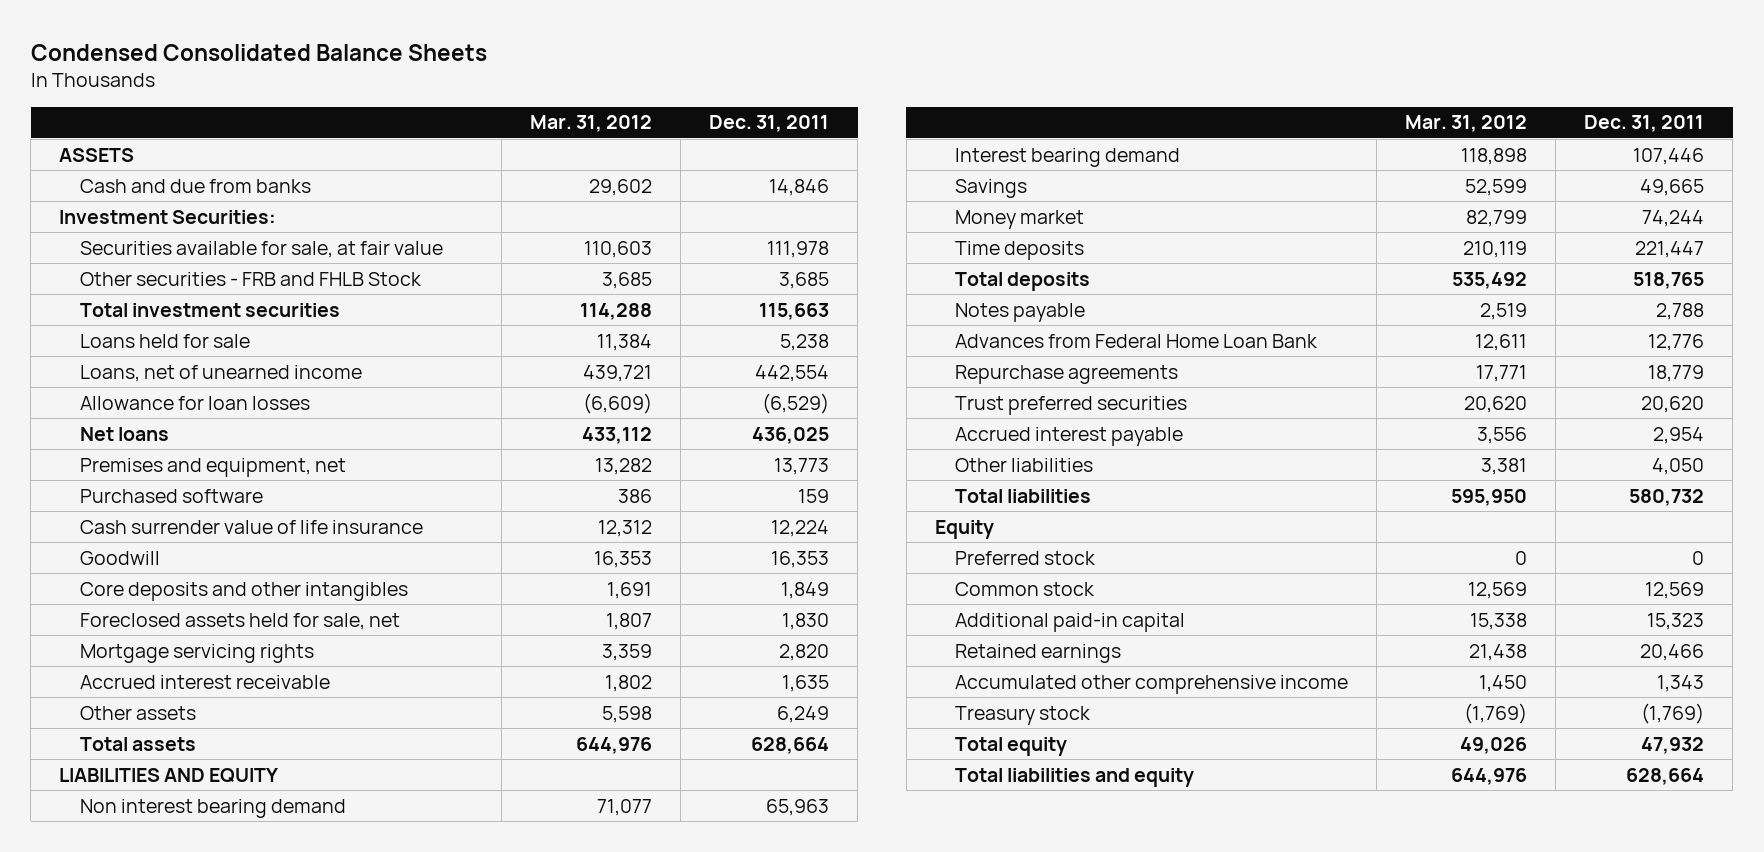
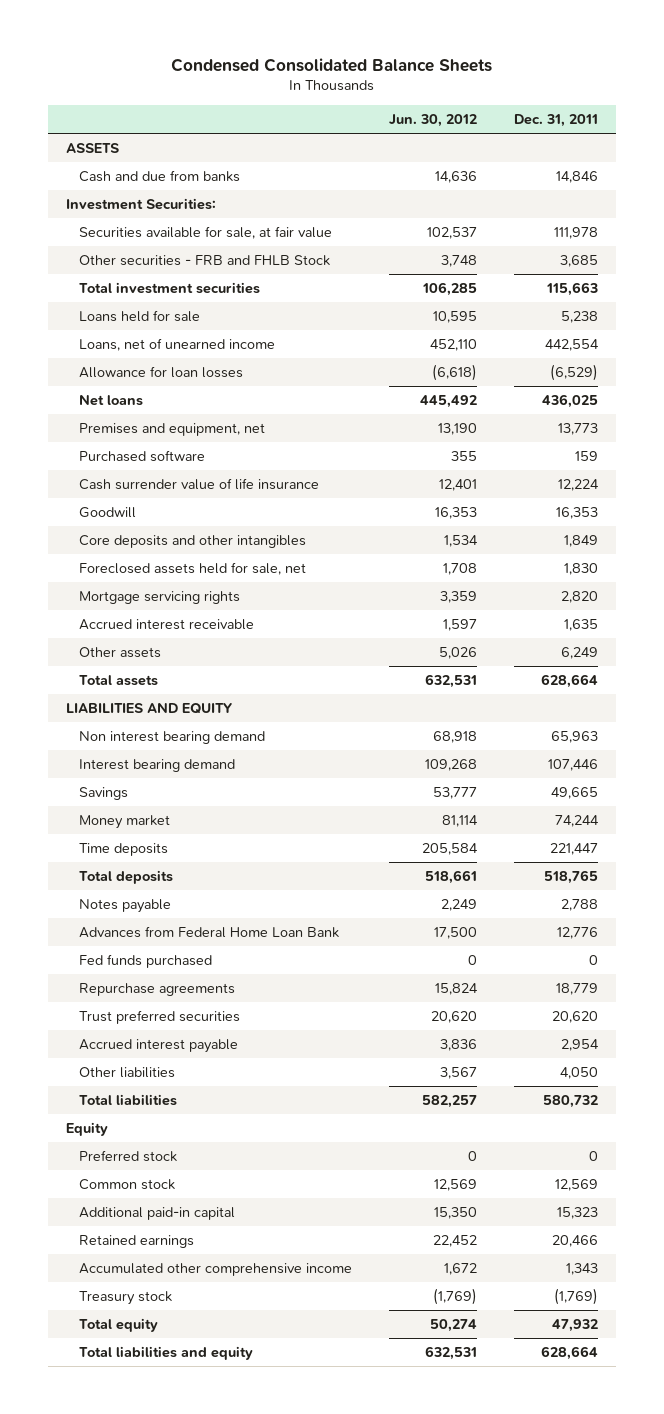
[530,115,653,133] Mar. 31, 2012 -> none
none -> [389,114,478,128] Jun. 30, 2012
none -> [79,954,213,969] Fed funds purchased

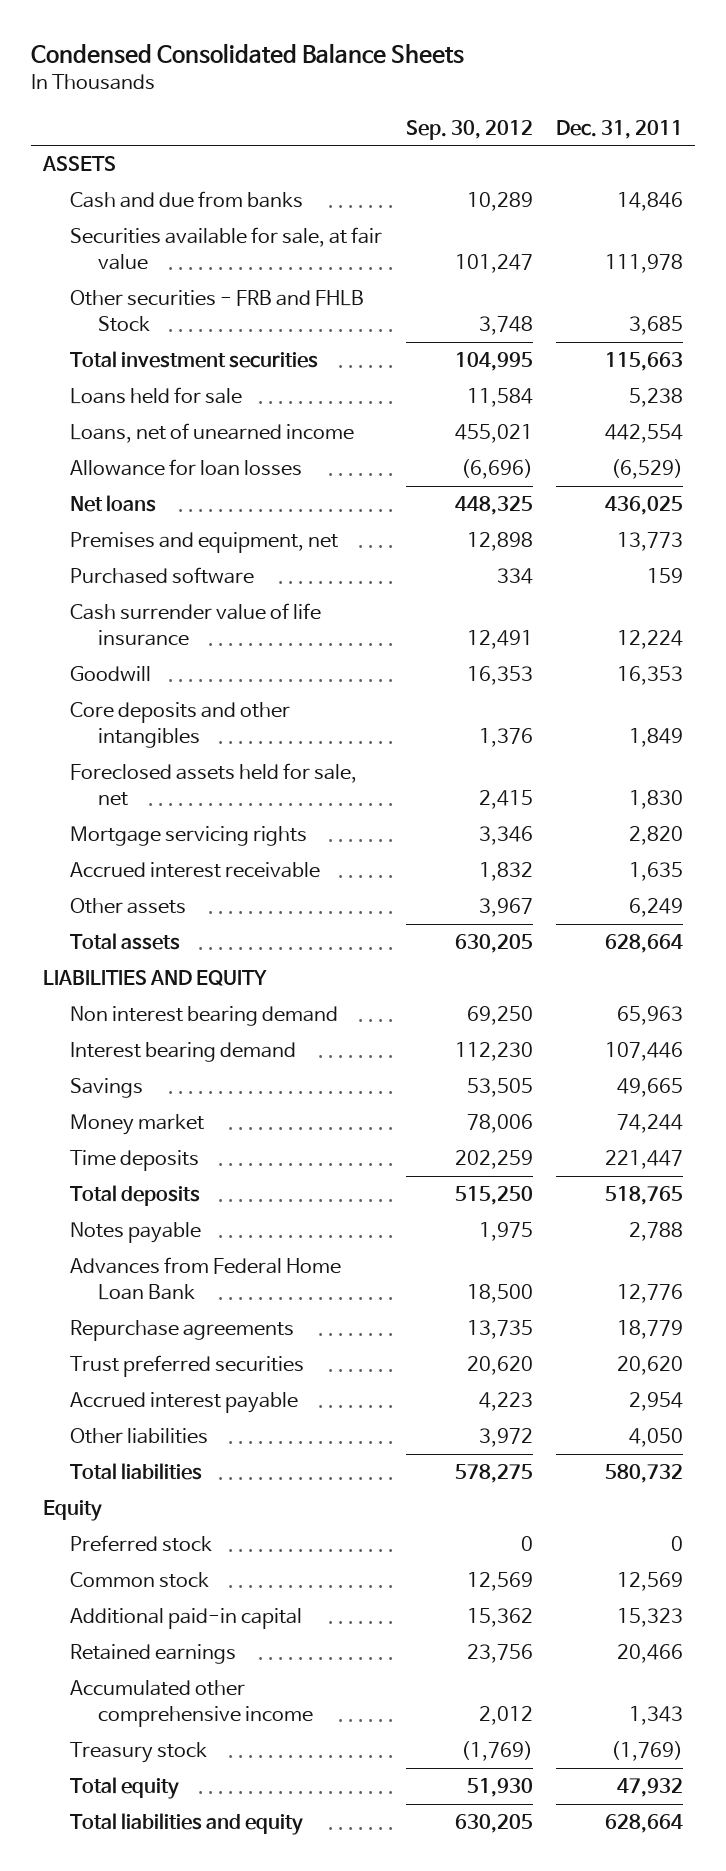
[389,114,478,128] Jun. 30, 2012 -> none
none -> [405,119,533,140] Sep. 30, 2012
[66,198,217,211] Investment Securities: -> none
[79,954,213,969] Fed funds purchased -> none

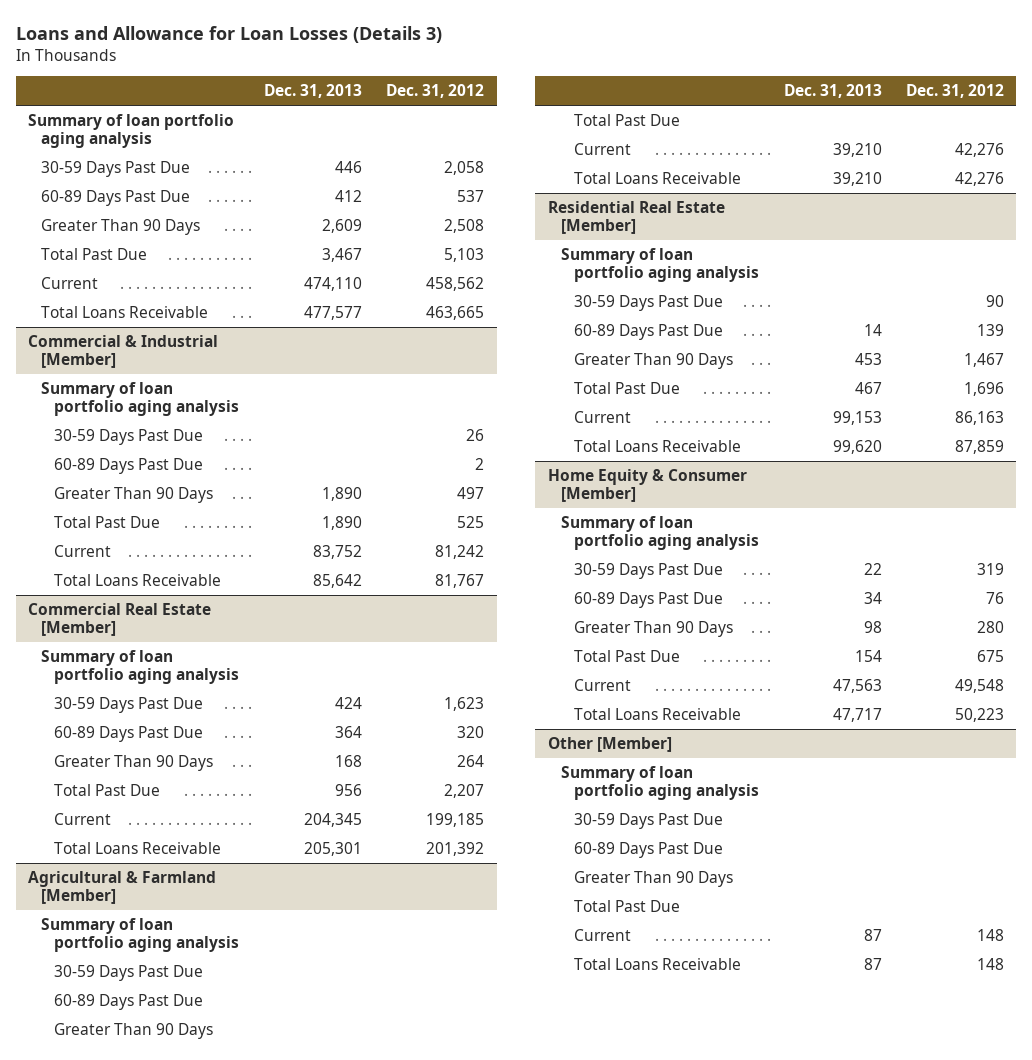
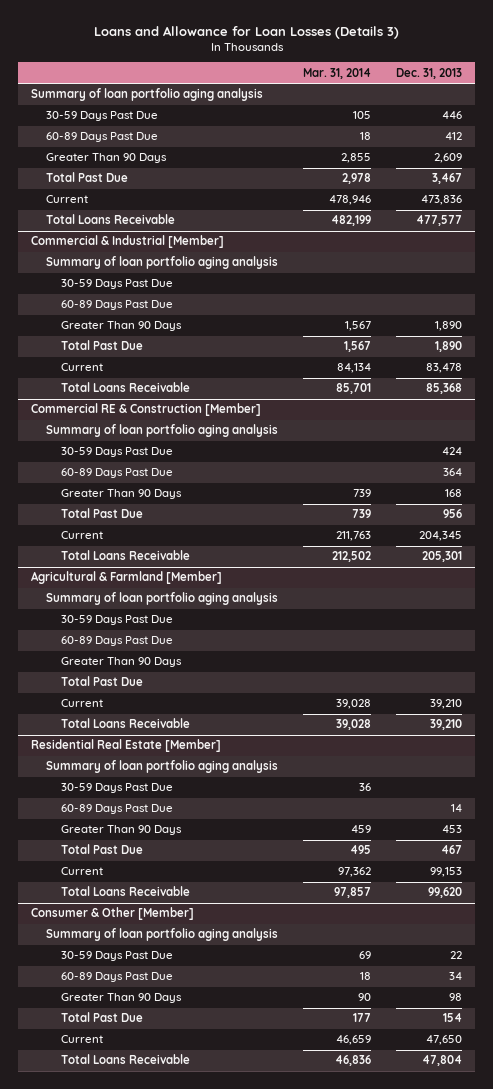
[386,84,485,99] Dec. 31, 2012 -> none
none -> [303,67,372,79] Mar. 31, 2014
[303,277,362,292] 474,110 -> [421,195,463,206] 473,836
[28,603,212,637] Commercial Real Estate [Member] -> none
[312,545,362,560] 83,752 -> [426,363,463,374] 83,478
[312,574,362,589] 85,642 -> [426,383,463,395] 85,368
none -> [30,403,261,417] Commercial RE & Construction [Member]
[547,469,747,503] Home Equity & Consumer [Member] -> none
none -> [30,907,194,921] Consumer & Other [Member]
[547,737,672,753] Other [Member] -> none
[560,766,759,801] Summary of loan portfolio aging analysis -> none
[573,813,723,830] 30-59 Days Past Due -> none
[573,842,723,859] 60-89 Days Past Due -> none
[573,871,733,888] Greater Than 90 Days -> none
[573,900,680,913] Total Past Due -> none
[573,929,631,942] Current -> none
[573,958,741,971] Total Loans Receivable -> none
[832,679,882,694] 47,563 -> [426,1035,463,1046] 47,650
[832,708,882,723] 47,717 -> [422,1055,463,1067] 47,804

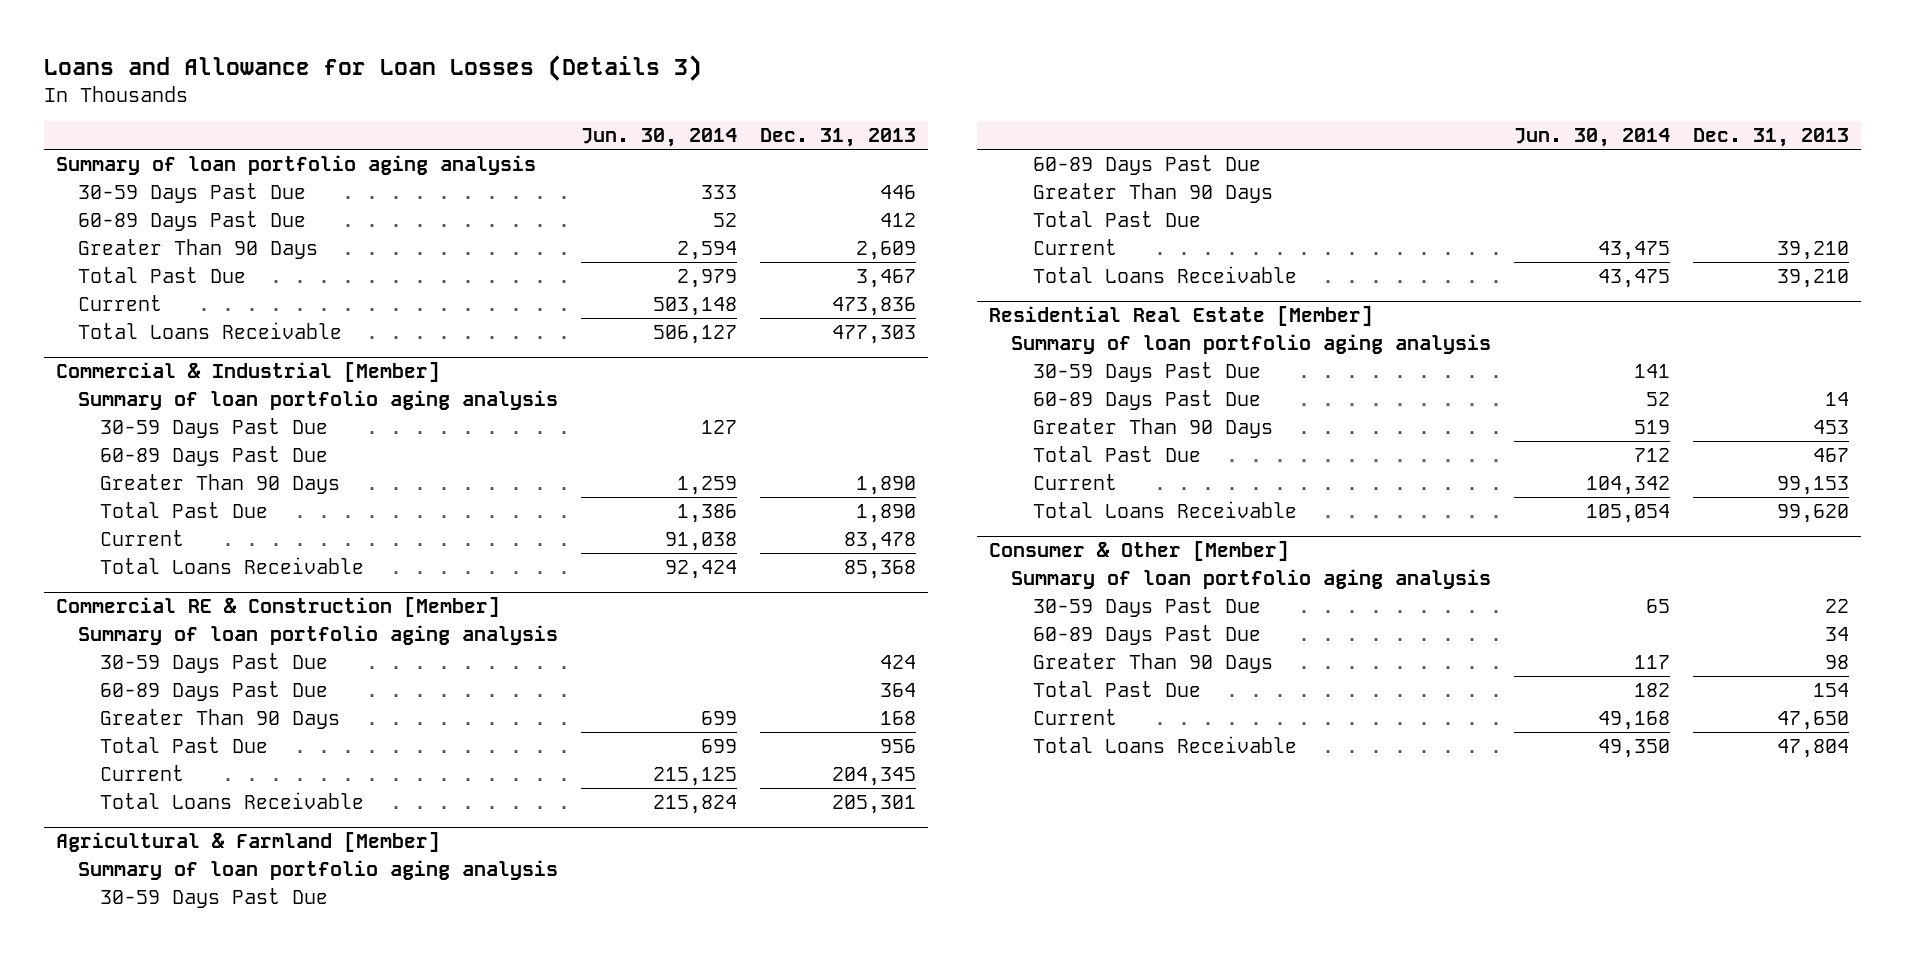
[303,67,372,79] Mar. 31, 2014 -> none
none -> [581,128,738,148] Jun. 30, 2014
[416,215,463,227] 477,577 -> [832,324,917,344] 477,303

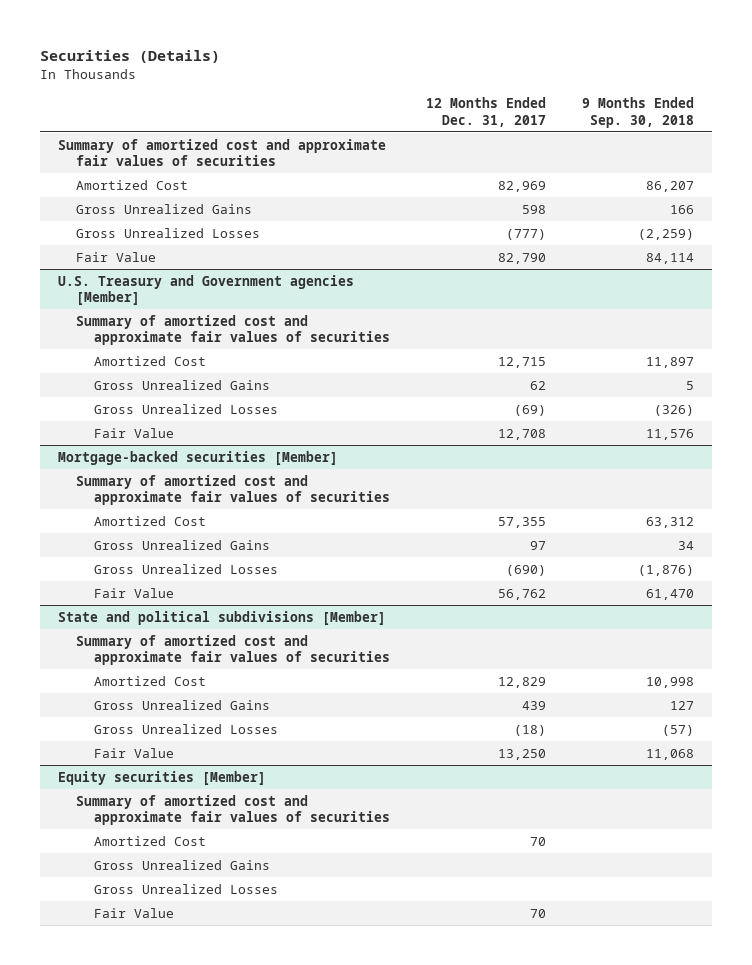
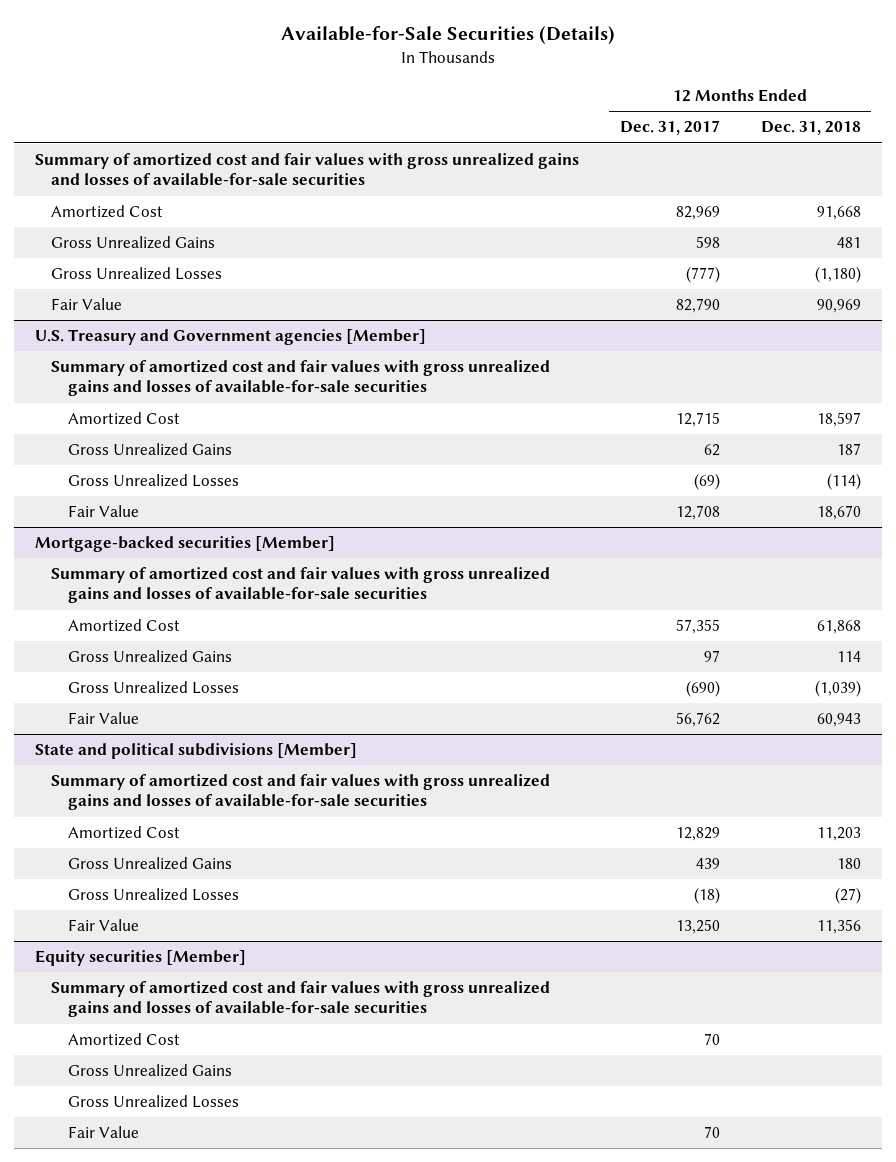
[40,49,221,63] Securities (Details) -> [280,26,615,45] Available-for-Sale Securities (Details)
[581,97,694,128] 9 Months Ended Sep. 30, 2018 -> none
none -> [761,121,862,136] Dec. 31, 2018
[58,138,387,167] Summary of amortized cost and approximate fair values of securities -> [34,153,579,187] Summary of amortized cost and fair values with gross unrealized gains and losses of available-for-sale securities
[75,314,390,346] Summary of amortized cost and approximate fair values of securities -> [51,360,551,397] Summary of amortized cost and fair values with gross unrealized gains and losses of available-for-sale securities
[75,474,390,506] Summary of amortized cost and approximate fair values of securities -> [51,567,551,604] Summary of amortized cost and fair values with gross unrealized gains and losses of available-for-sale securities
[75,634,390,666] Summary of amortized cost and approximate fair values of securities -> [51,774,551,811] Summary of amortized cost and fair values with gross unrealized gains and losses of available-for-sale securities
[75,794,390,826] Summary of amortized cost and approximate fair values of securities -> [51,981,551,1018] Summary of amortized cost and fair values with gross unrealized gains and losses of available-for-sale securities

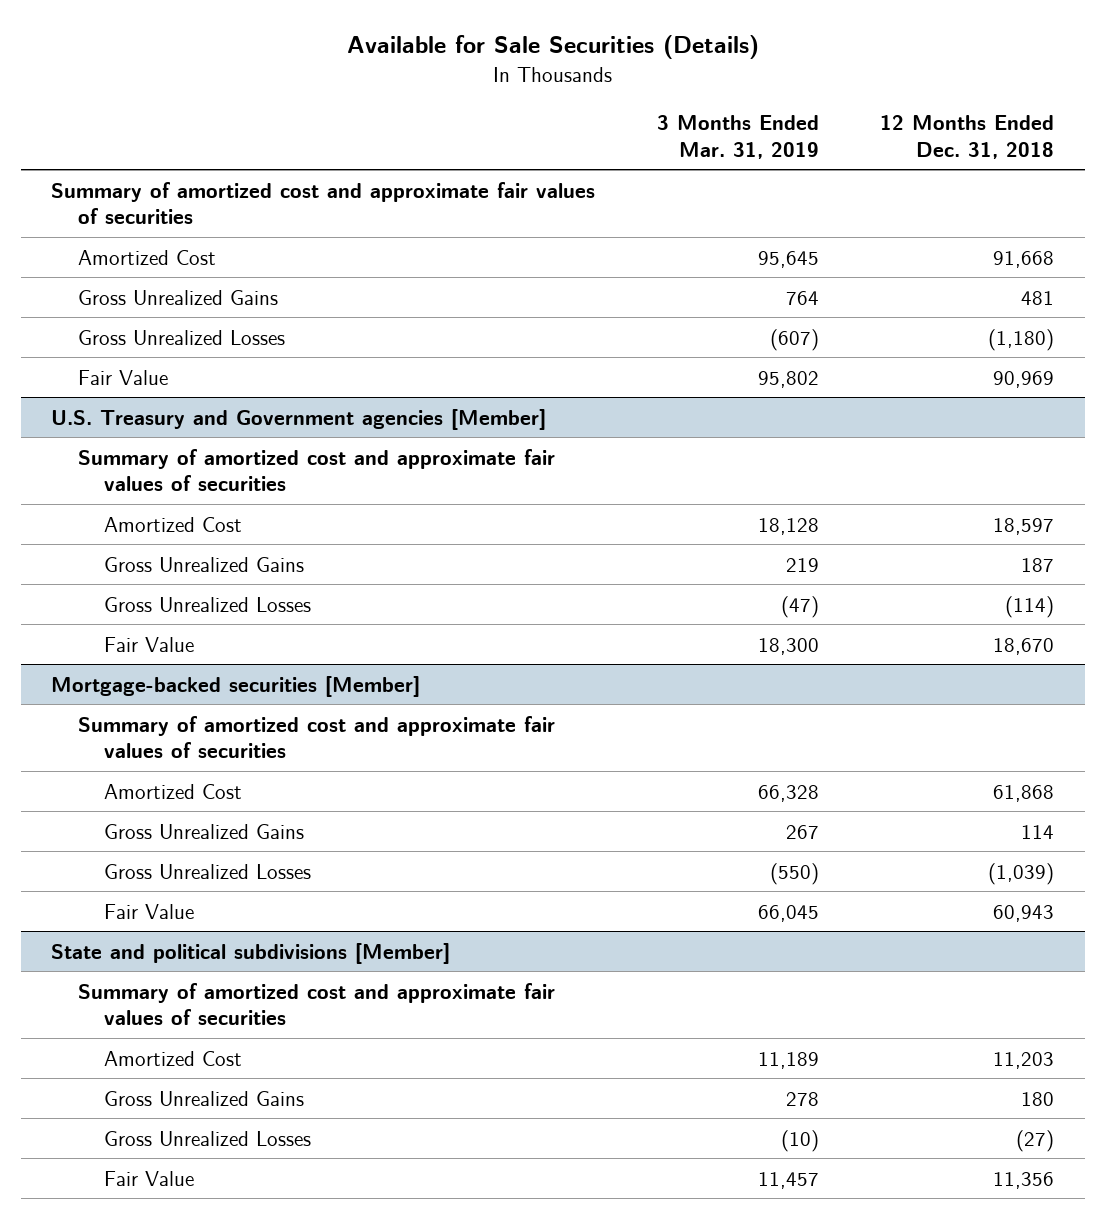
[280,26,615,45] Available-for-Sale Securities (Details) -> [346,35,759,60] Available for Sale Securities (Details)
[619,120,720,136] Dec. 31, 2017 -> none
none -> [656,115,819,159] 3 Months Ended Mar. 31, 2019
[34,153,579,187] Summary of amortized cost and fair values with gross unrealized gains and losses of available-for-sale securities -> [51,181,596,224] Summary of amortized cost and approximate fair values of securities
[51,360,551,397] Summary of amortized cost and fair values with gross unrealized gains and losses of available-for-sale securities -> [77,448,555,491] Summary of amortized cost and approximate fair values of securities
[51,567,551,604] Summary of amortized cost and fair values with gross unrealized gains and losses of available-for-sale securities -> [77,715,555,758] Summary of amortized cost and approximate fair values of securities
[51,774,551,811] Summary of amortized cost and fair values with gross unrealized gains and losses of available-for-sale securities -> [77,982,555,1025] Summary of amortized cost and approximate fair values of securities
[34,950,246,967] Equity securities [Member] -> none
[51,981,551,1018] Summary of amortized cost and fair values with gross unrealized gains and losses of available-for-sale securities -> none
[68,1033,181,1047] Amortized Cost -> none
[68,1064,233,1078] Gross Unrealized Gains -> none
[68,1095,240,1109] Gross Unrealized Losses -> none
[68,1126,140,1139] Fair Value -> none

